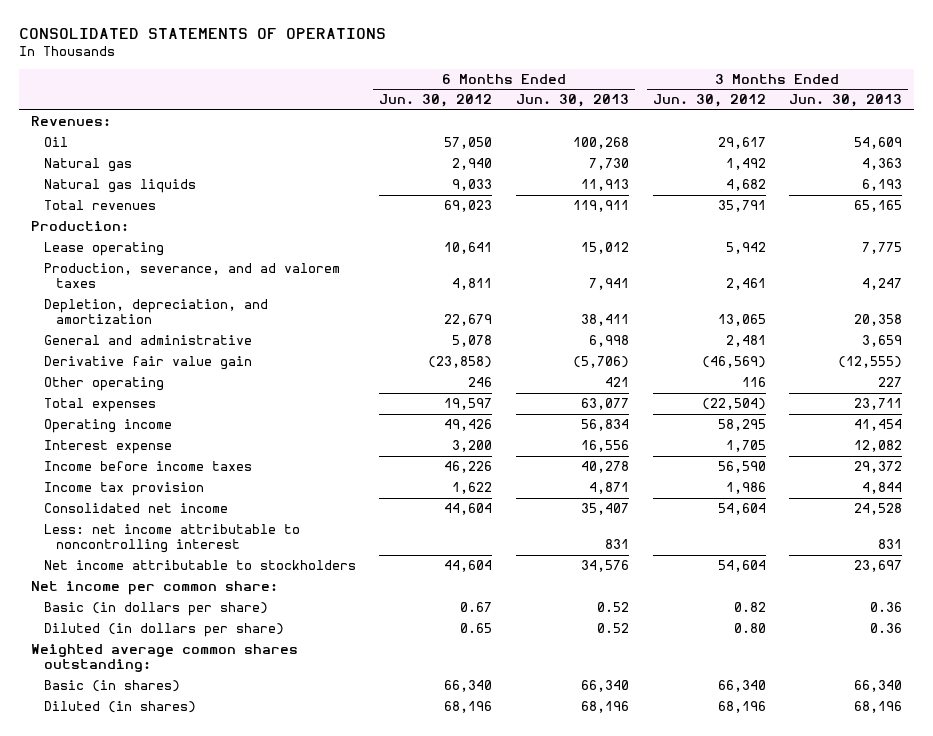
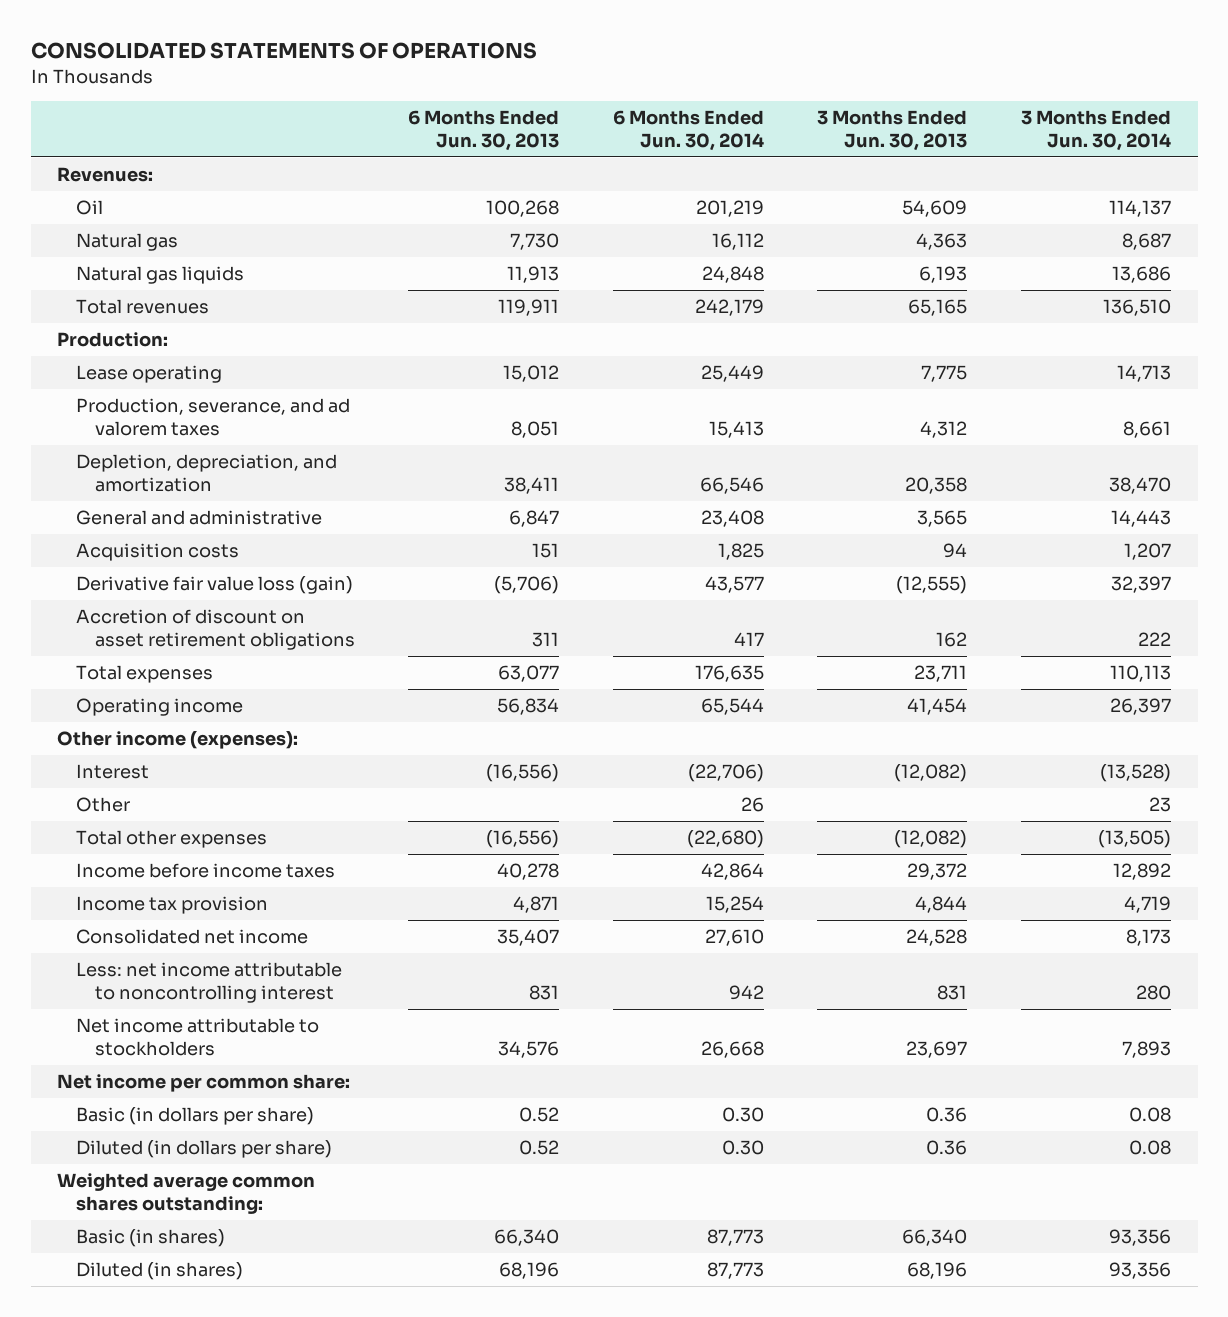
[379,94,493,108] Jun. 30, 2012 -> none
[652,94,766,108] Jun. 30, 2012 -> none
none -> [612,109,764,151] 6 Months Ended Jun. 30, 2014
none -> [1020,109,1171,151] 3 Months Ended Jun. 30, 2014
[588,278,629,291] 7,941 -> [511,421,560,439] 8,051
[862,278,903,291] 4,247 -> [920,421,968,439] 4,312
[43,377,164,392] Other operating -> none
[588,335,629,348] 6,998 -> [509,510,560,528] 6,847
[862,335,903,348] 3,659 -> [917,510,968,528] 3,565
none -> [76,543,240,562] Acquisition costs
[43,356,252,371] Derivative fair value gain -> [76,576,354,595] Derivative fair value loss (gain)
none -> [76,609,355,651] Accretion of discount on asset retirement obligations
none -> [57,731,299,750] Other income (expenses):
[43,440,172,455] Interest expense -> [76,764,150,780] Interest
[580,440,629,453] 16,556 -> [486,764,560,783] (16,556)
[854,440,903,453] 12,082 -> [894,764,968,783] (12,082)
none -> [76,797,131,813] Other
none -> [76,830,268,849] Total other expenses

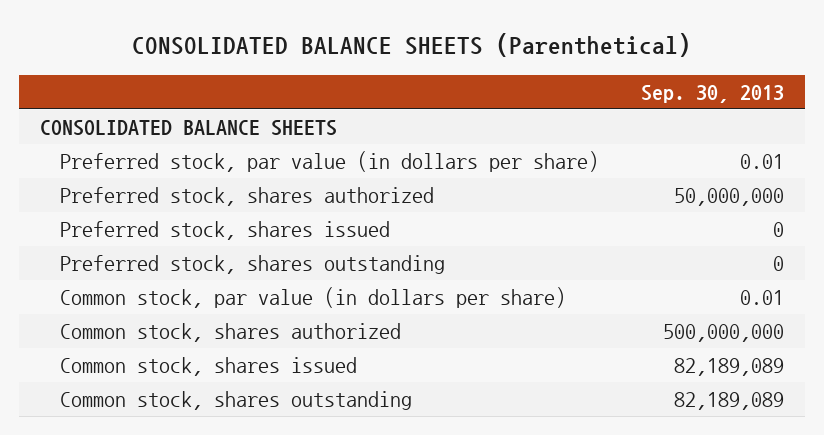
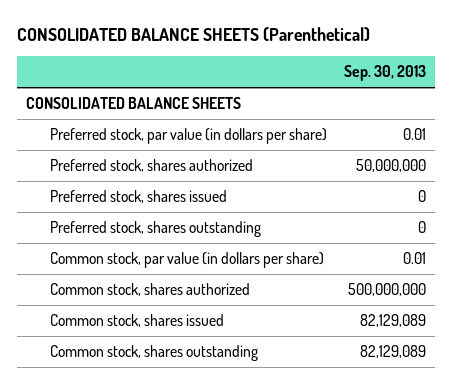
[673,357,784,376] 82,189,089 -> [360,314,427,328] 82,129,089
[673,391,784,410] 82,189,089 -> [360,345,427,359] 82,129,089

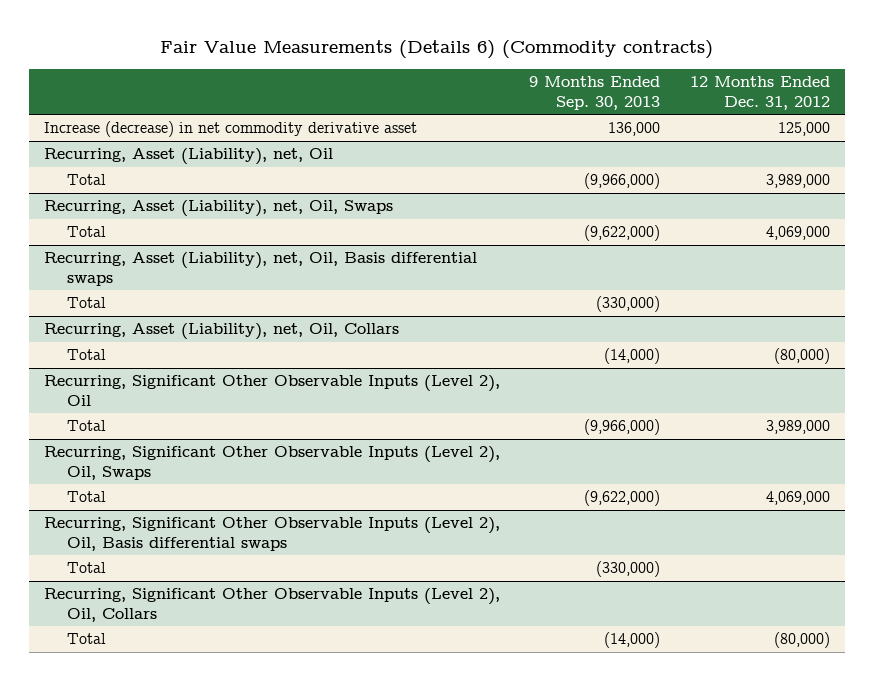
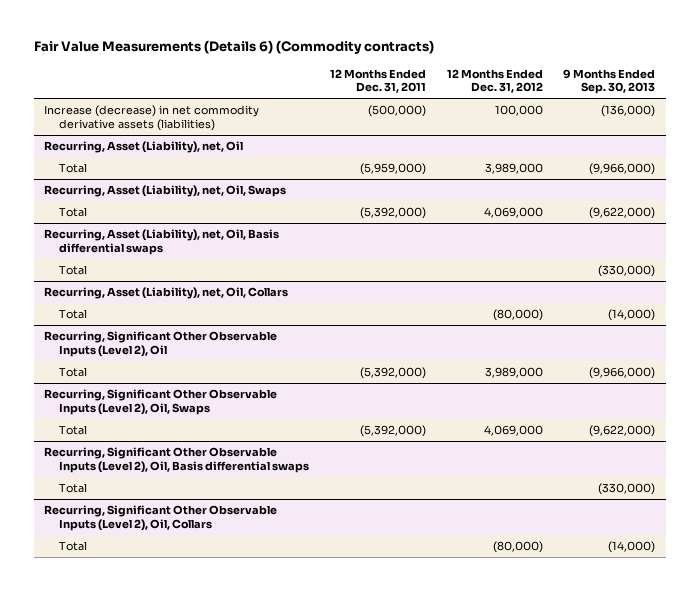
none -> [330,68,427,94] 12 Months Ended Dec. 31, 2011
[43,121,417,138] Increase (decrease) in net commodity derivative asset -> [44,105,260,131] Increase (decrease) in net commodity derivative assets (liabilities)
[608,122,661,137] 136,000 -> [601,105,656,118] (136,000)
[778,122,831,137] 125,000 -> [494,105,543,117] 100,000

